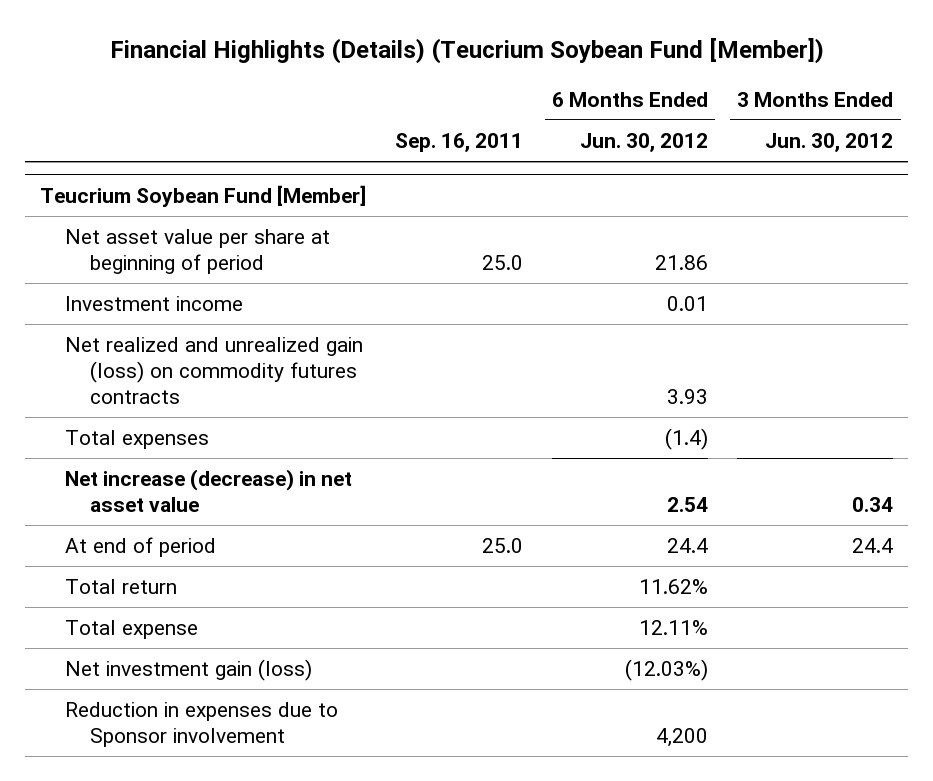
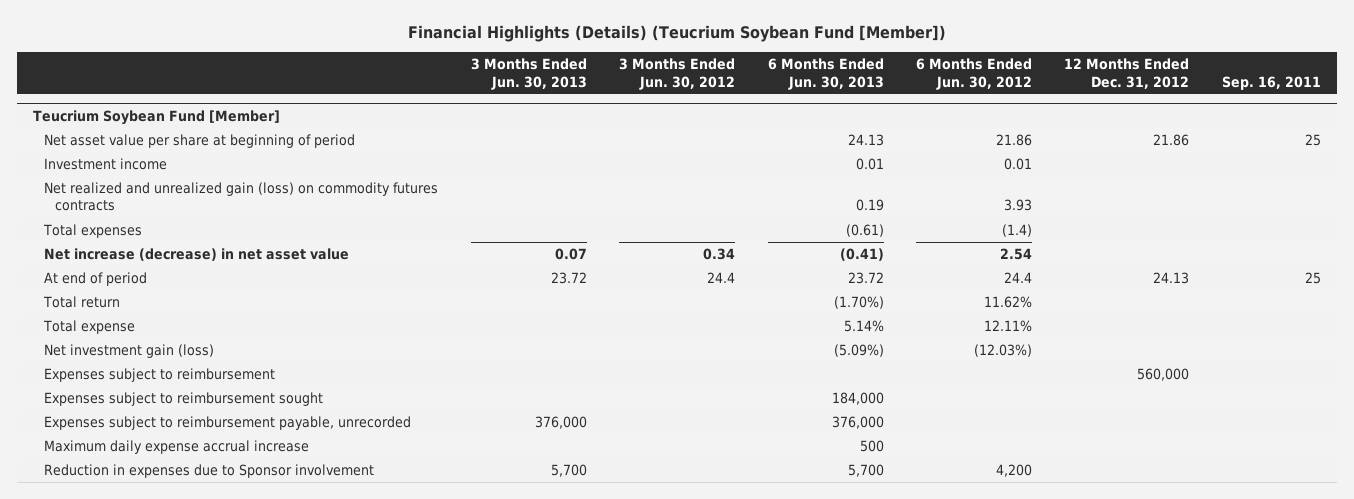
none -> [470,58,587,90] 3 Months Ended Jun. 30, 2013
none -> [767,58,884,90] 6 Months Ended Jun. 30, 2013
none -> [1064,58,1190,89] 12 Months Ended Dec. 31, 2012
[481,254,523,270] 25.0 -> [1304,134,1321,147] 25
[481,538,523,554] 25.0 -> [1304,272,1321,285] 25
none -> [44,368,276,383] Expenses subject to reimbursement
none -> [44,392,324,407] Expenses subject to reimbursement sought
none -> [44,416,412,431] Expenses subject to reimbursement payable, unrecorded
none -> [44,440,310,455] Maximum daily expense accrual increase

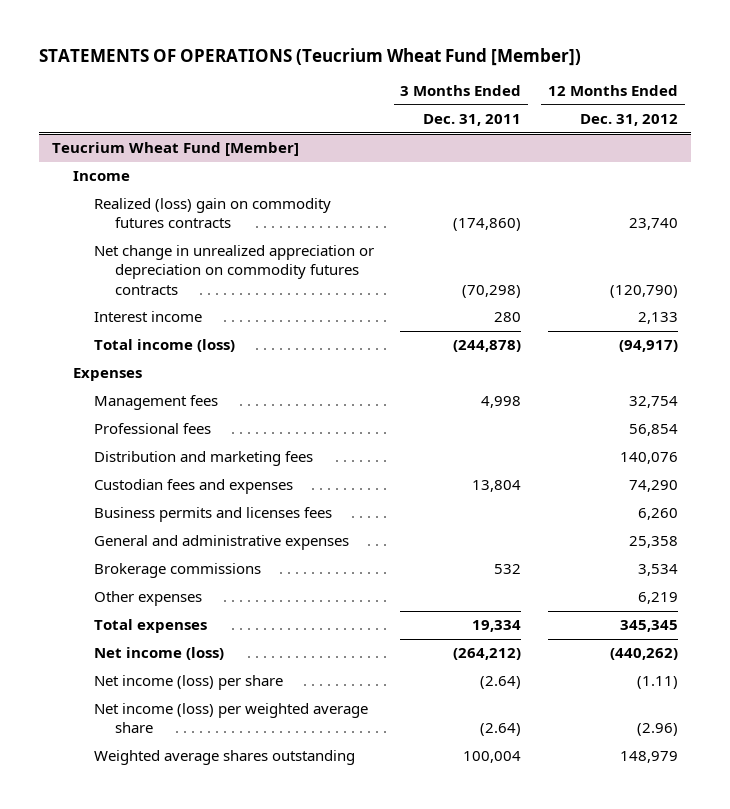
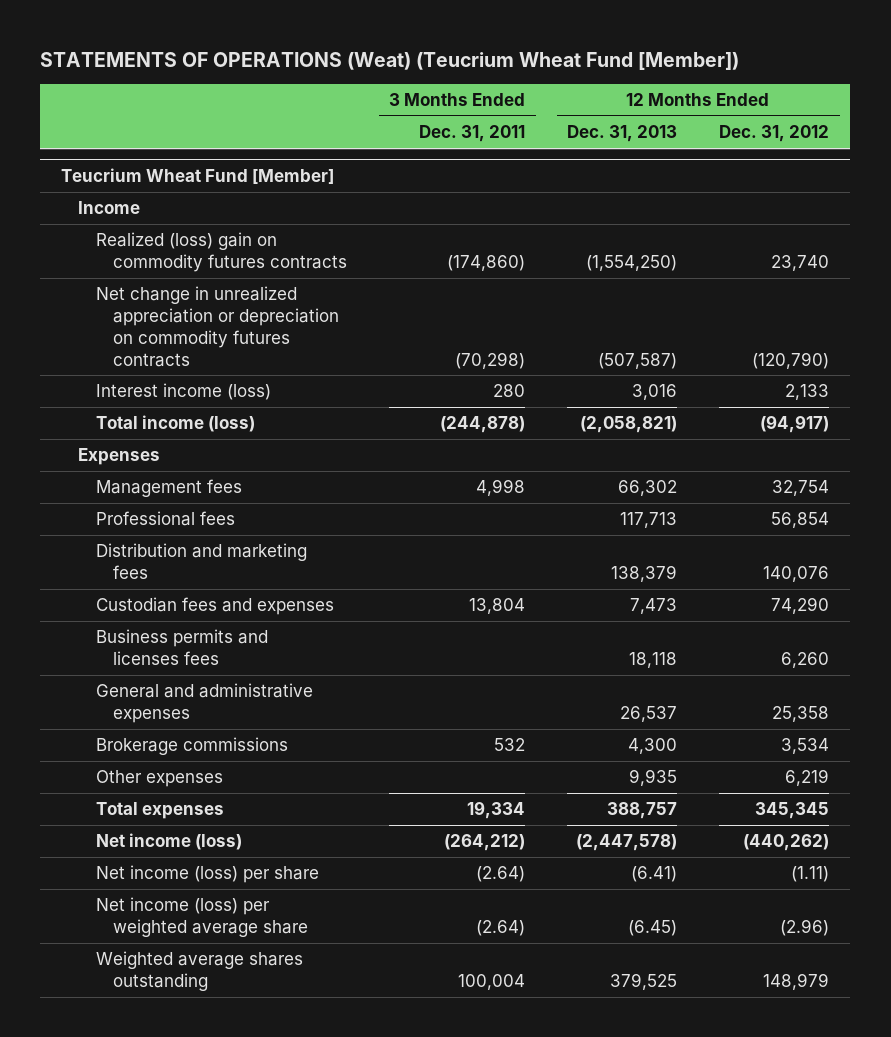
[38,47,581,66] STATEMENTS OF OPERATIONS (Teucrium Wheat Fund [Member]) -> [40,51,740,70] STATEMENTS OF OPERATIONS (Weat) (Teucrium Wheat Fund [Member])
none -> [567,125,678,143] Dec. 31, 2013
[93,311,202,323] Interest income -> [95,383,271,401] Interest income (loss)

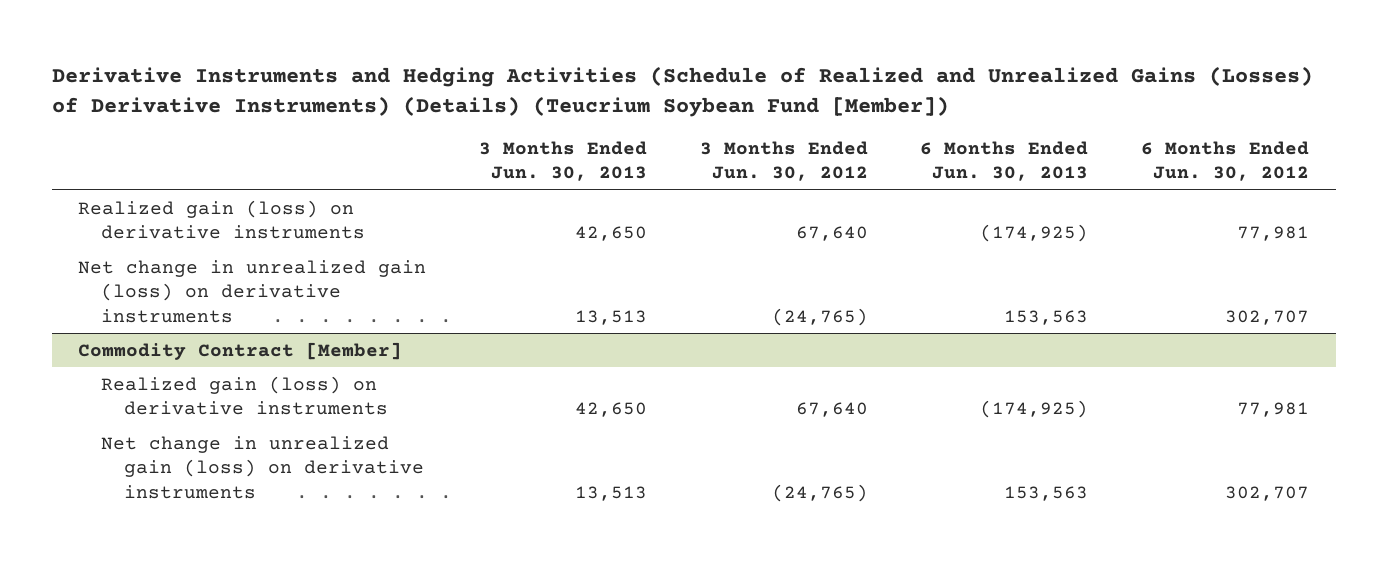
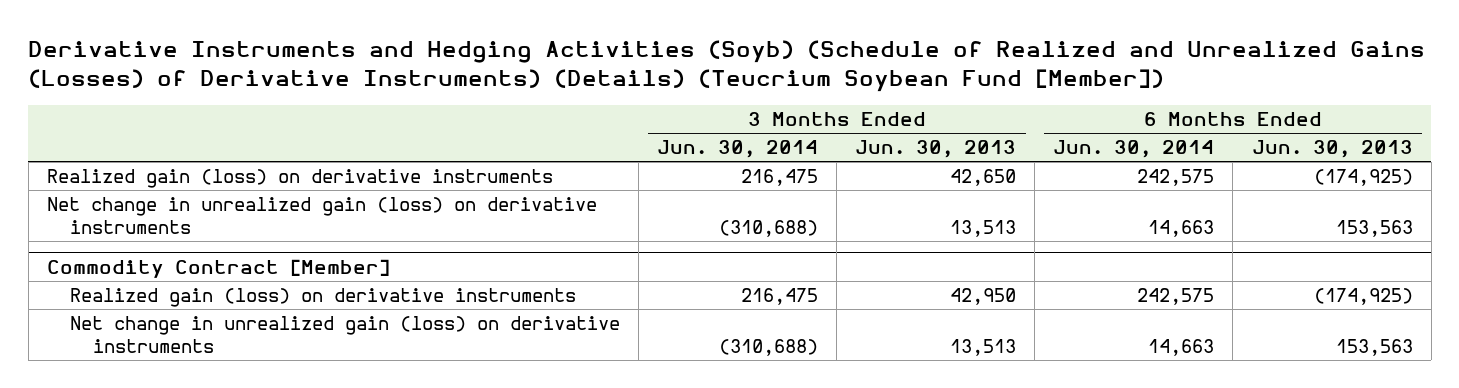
[51,65,1313,117] Derivative Instruments and Hedging Activities (Schedule of Realized and Unrealized Gains (Losses) of Derivative Instruments) (Details) (Teucrium Soybean Fund [Member]) -> [28,40,1426,93] Derivative Instruments and Hedging Activities (Soyb) (Schedule of Realized and Unrealized Gains (Losses) of Derivative Instruments) (Details) (Teucrium Soybean Fund [Member])
[699,140,868,182] 3 Months Ended Jun. 30, 2012 -> none
[1141,140,1310,182] 6 Months Ended Jun. 30, 2012 -> none
none -> [657,140,819,159] Jun. 30, 2014
none -> [1053,140,1215,159] Jun. 30, 2014
[574,402,647,418] 42,650 -> [950,288,1017,306] 42,950

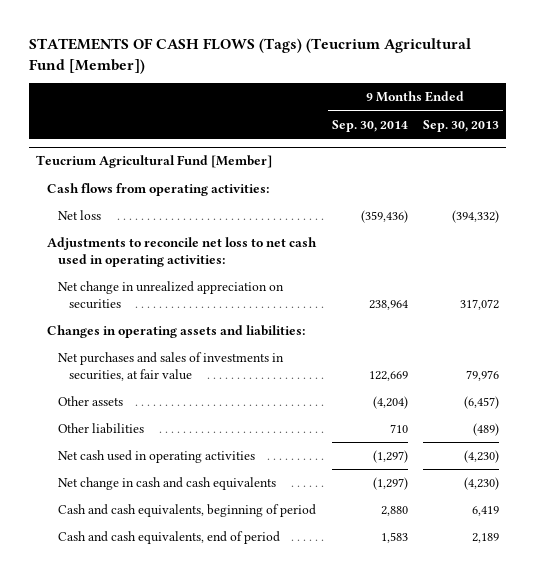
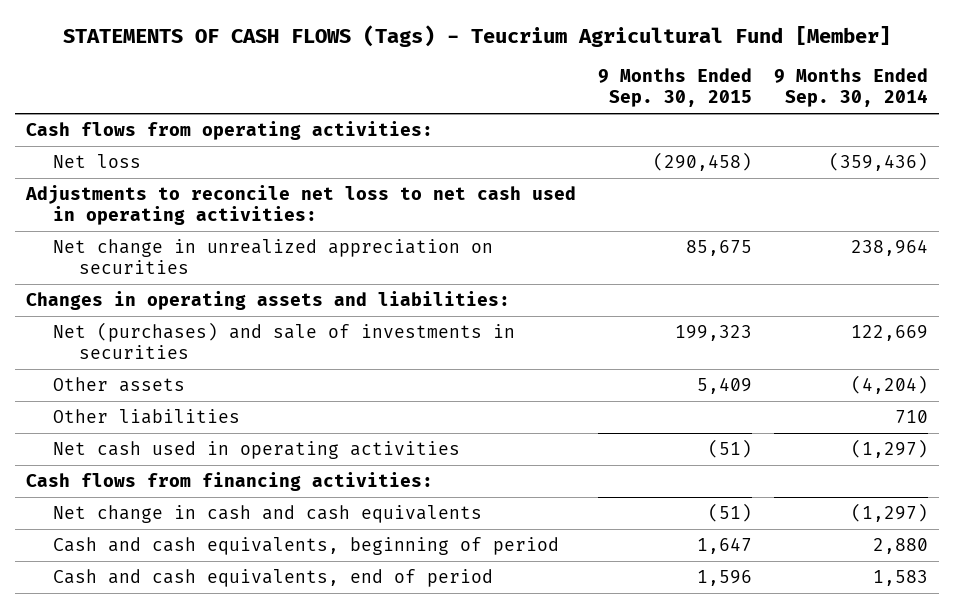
[28,38,471,75] STATEMENTS OF CASH FLOWS (Tags) (Teucrium Agricultural Fund [Member]) -> [63,24,892,47] STATEMENTS OF CASH FLOWS (Tags) - Teucrium Agricultural Fund [Member]
[422,119,499,132] Sep. 30, 2013 -> none
none -> [598,68,753,108] 9 Months Ended Sep. 30, 2015
[36,155,273,169] Teucrium Agricultural Fund [Member] -> none
[58,351,285,381] Net purchases and sales of investments in securities, at fair value -> [52,322,515,360] Net (purchases) and sale of investments in securities
none -> [26,472,434,492] Cash flows from financing activities:

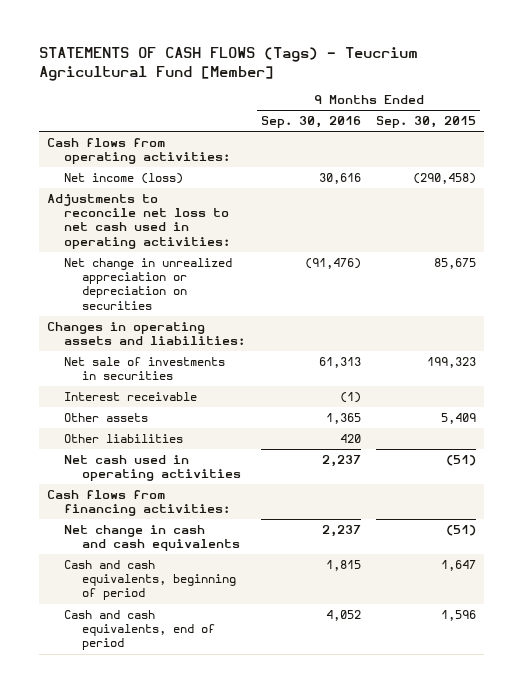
[774,68,929,108] 9 Months Ended Sep. 30, 2014 -> none
none -> [260,116,361,129] Sep. 30, 2016
[52,154,141,169] Net loss -> [64,173,184,185] Net income (loss)
[52,239,493,275] Net change in unrealized appreciation on securities -> [64,258,233,310] Net change in unrealized appreciation or depreciation on securities
[52,322,515,360] Net (purchases) and sale of investments in securities -> [64,357,226,381] Net sale of investments in securities
none -> [64,392,198,402] Interest receivable

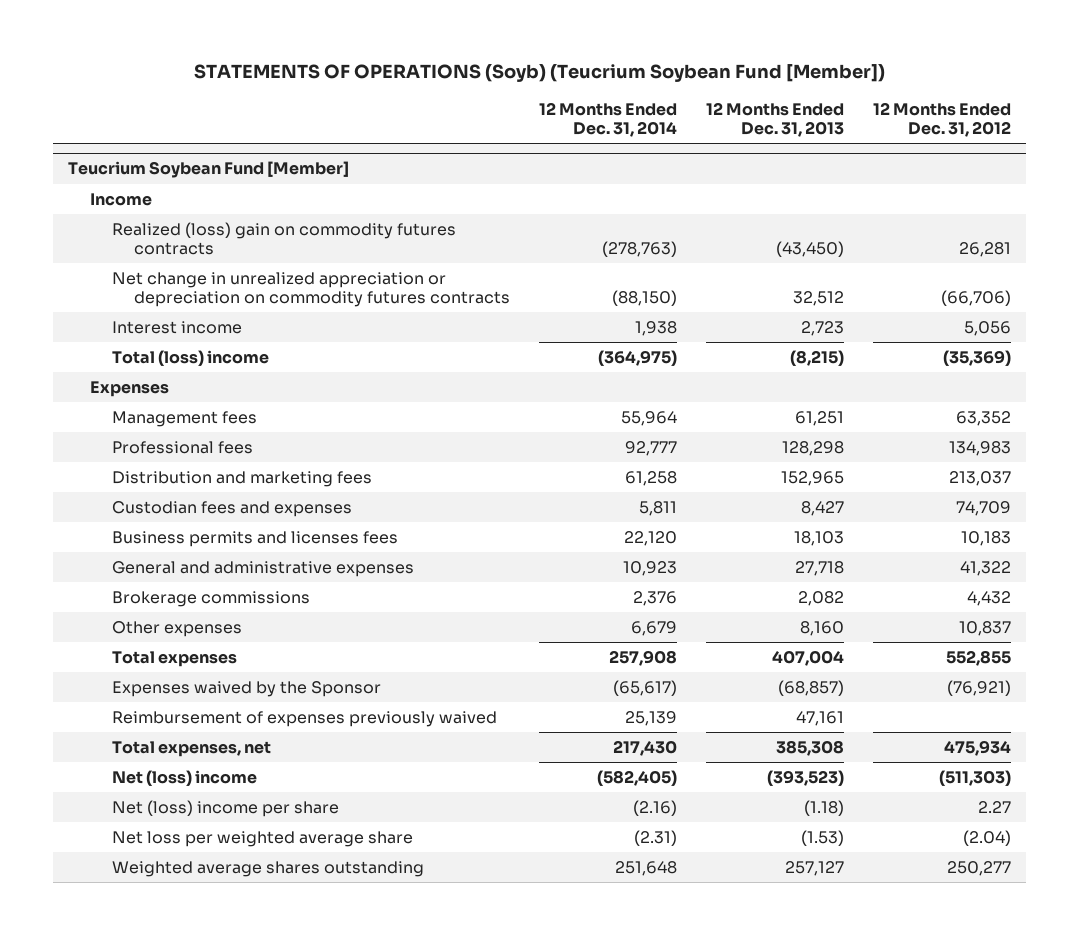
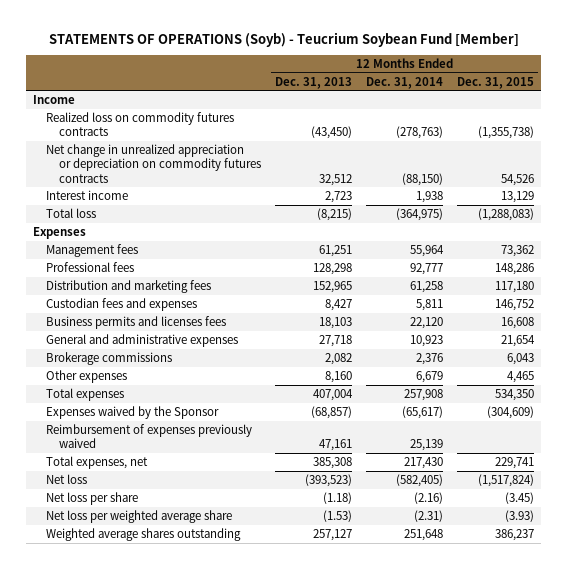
[193,64,885,83] STATEMENTS OF OPERATIONS (Soyb) (Teucrium Soybean Fund [Member]) -> [48,31,519,47] STATEMENTS OF OPERATIONS (Soyb) - Teucrium Soybean Fund [Member]
[873,101,1012,137] 12 Months Ended Dec. 31, 2012 -> none
none -> [457,76,535,89] Dec. 31, 2015
[68,161,350,179] Teucrium Soybean Fund [Member] -> none
[112,222,457,255] Realized (loss) gain on commodity futures contracts -> [45,111,234,137] Realized loss on commodity futures contracts
[112,350,270,367] Total (loss) income -> [45,207,96,218] Total loss
[112,770,258,787] Net (loss) income -> [45,473,87,484] Net loss
[112,800,340,818] Net (loss) income per share -> [45,491,138,505] Net loss per share

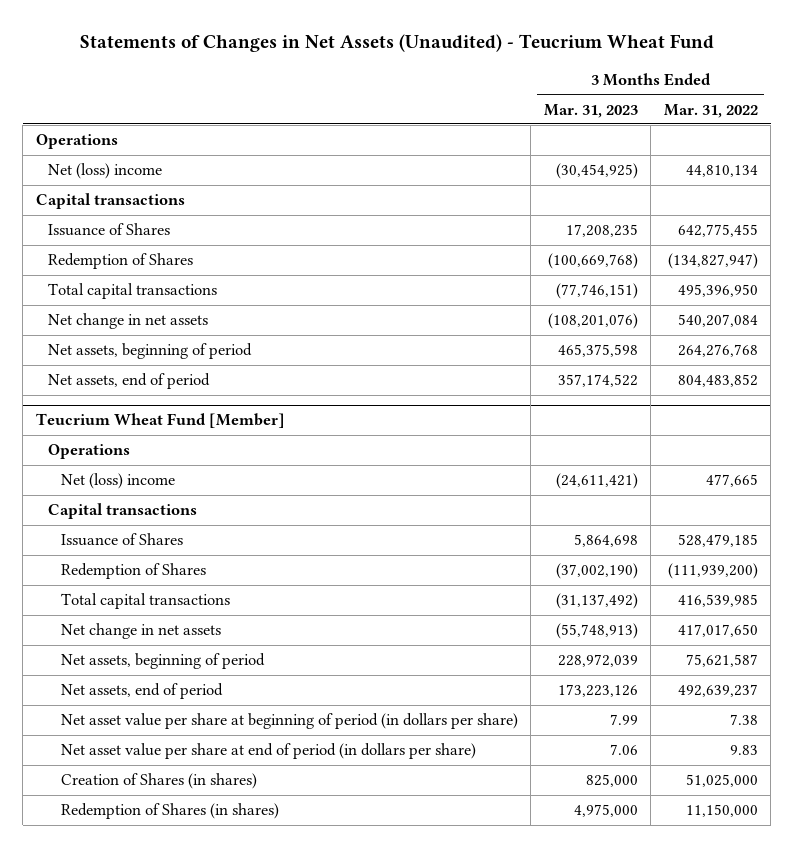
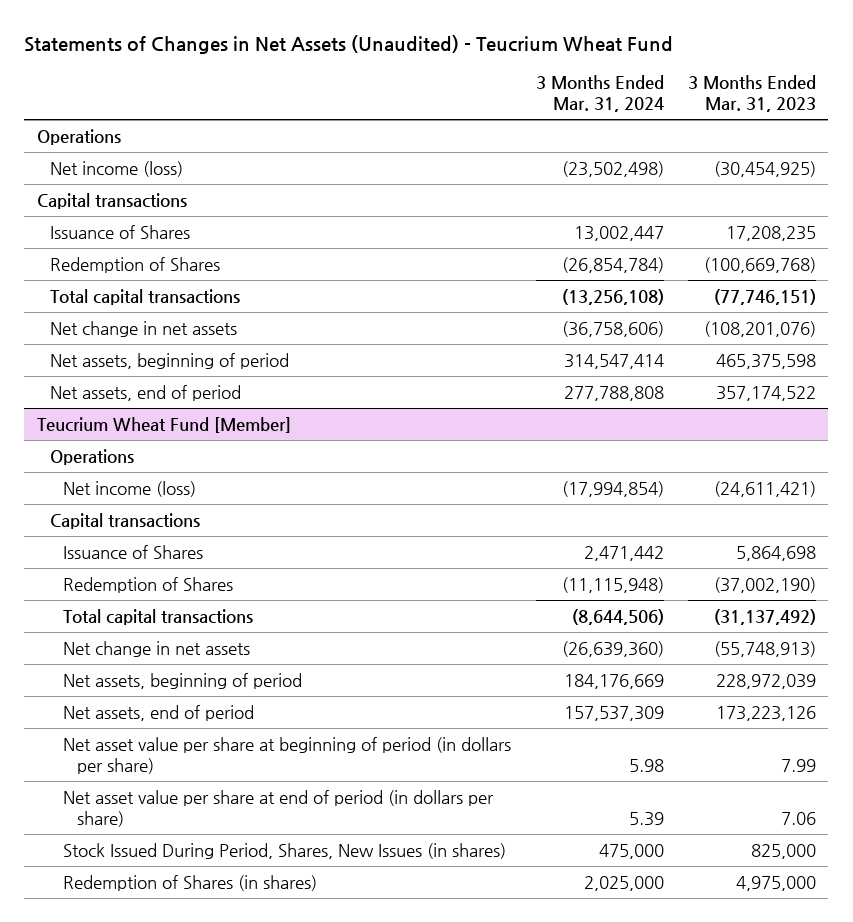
[663,103,758,118] Mar. 31, 2022 -> none
none -> [535,75,664,113] 3 Months Ended Mar. 31, 2024
[48,163,163,180] Net (loss) income -> [49,160,183,177] Net income (loss)
[60,473,175,490] Net (loss) income -> [63,480,197,497] Net income (loss)
[60,773,257,790] Creation of Shares (in shares) -> [63,842,507,859] Stock Issued During Period, Shares, New Issues (in shares)

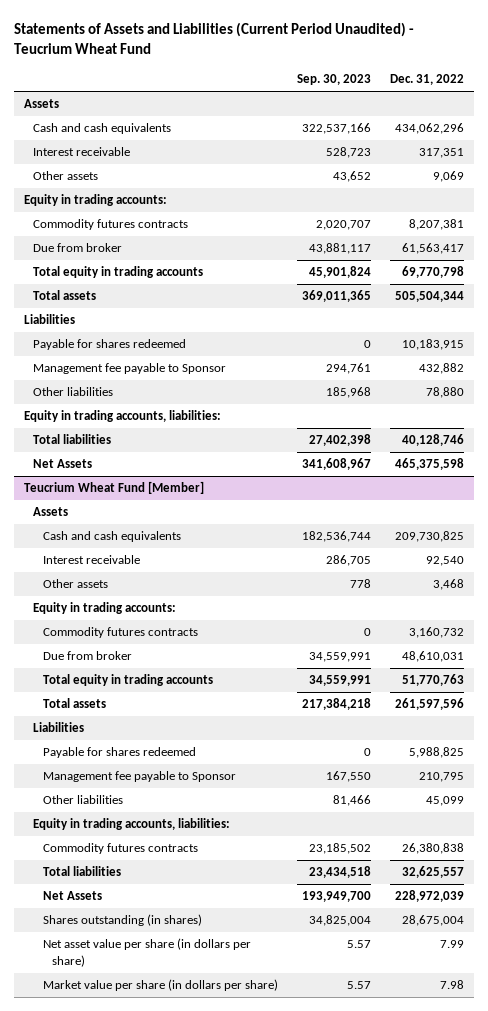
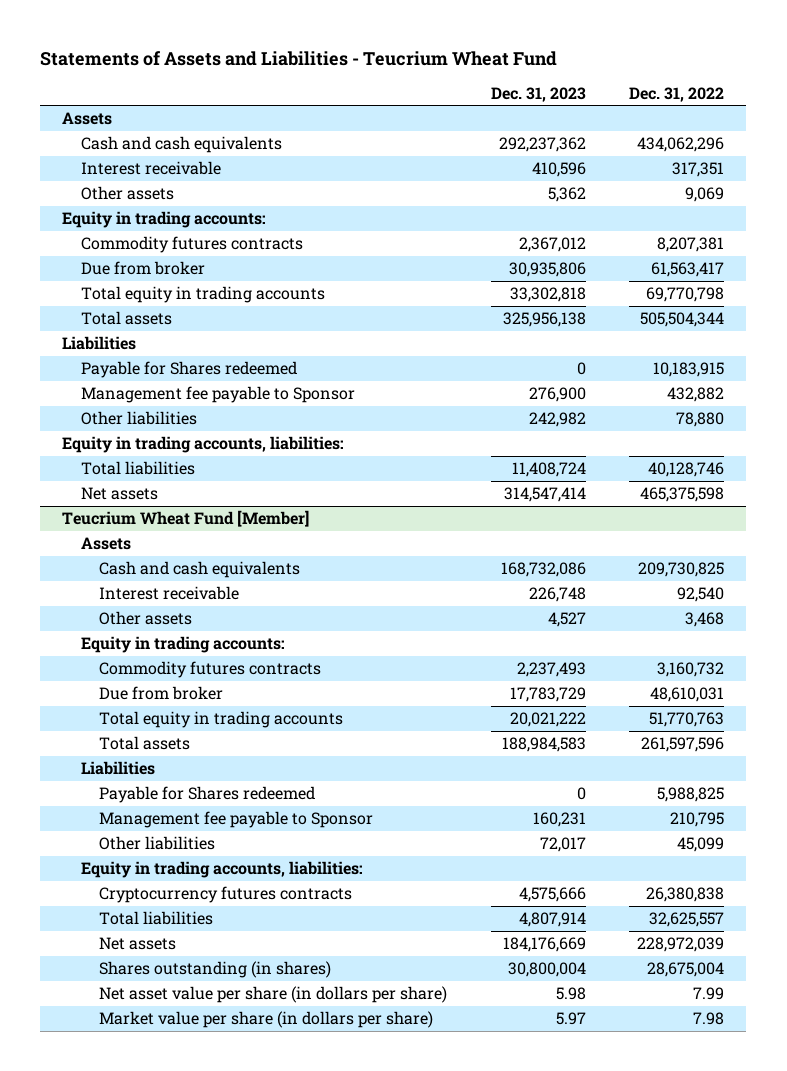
[13,21,414,54] Statements of Assets and Liabilities (Current Period Unaudited) - Teucrium Wheat Fund -> [40,50,558,66] Statements of Assets and Liabilities - Teucrium Wheat Fund
[296,74,371,86] Sep. 30, 2023 -> none
none -> [490,86,586,102] Dec. 31, 2023
[33,339,187,351] Payable for shares redeemed -> [80,361,297,379] Payable for Shares redeemed
[33,459,93,469] Net Assets -> [80,487,158,501] Net assets
[42,747,196,759] Payable for shares redeemed -> [99,786,316,804] Payable for Shares redeemed
[42,843,198,855] Commodity futures contracts -> [99,886,353,904] Cryptocurrency futures contracts
[42,891,102,901] Net Assets -> [99,937,177,951] Net assets

